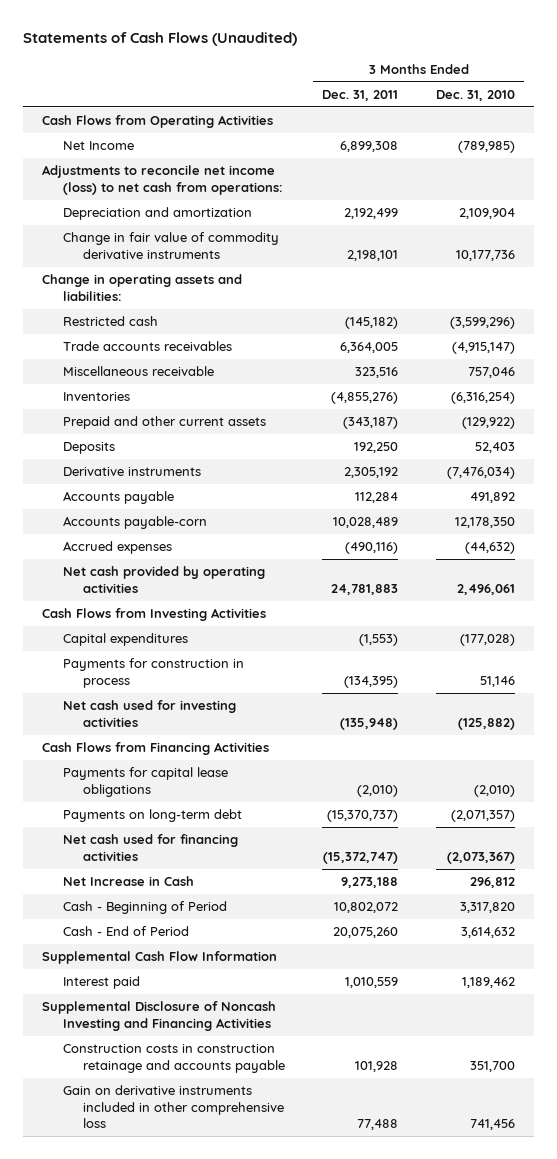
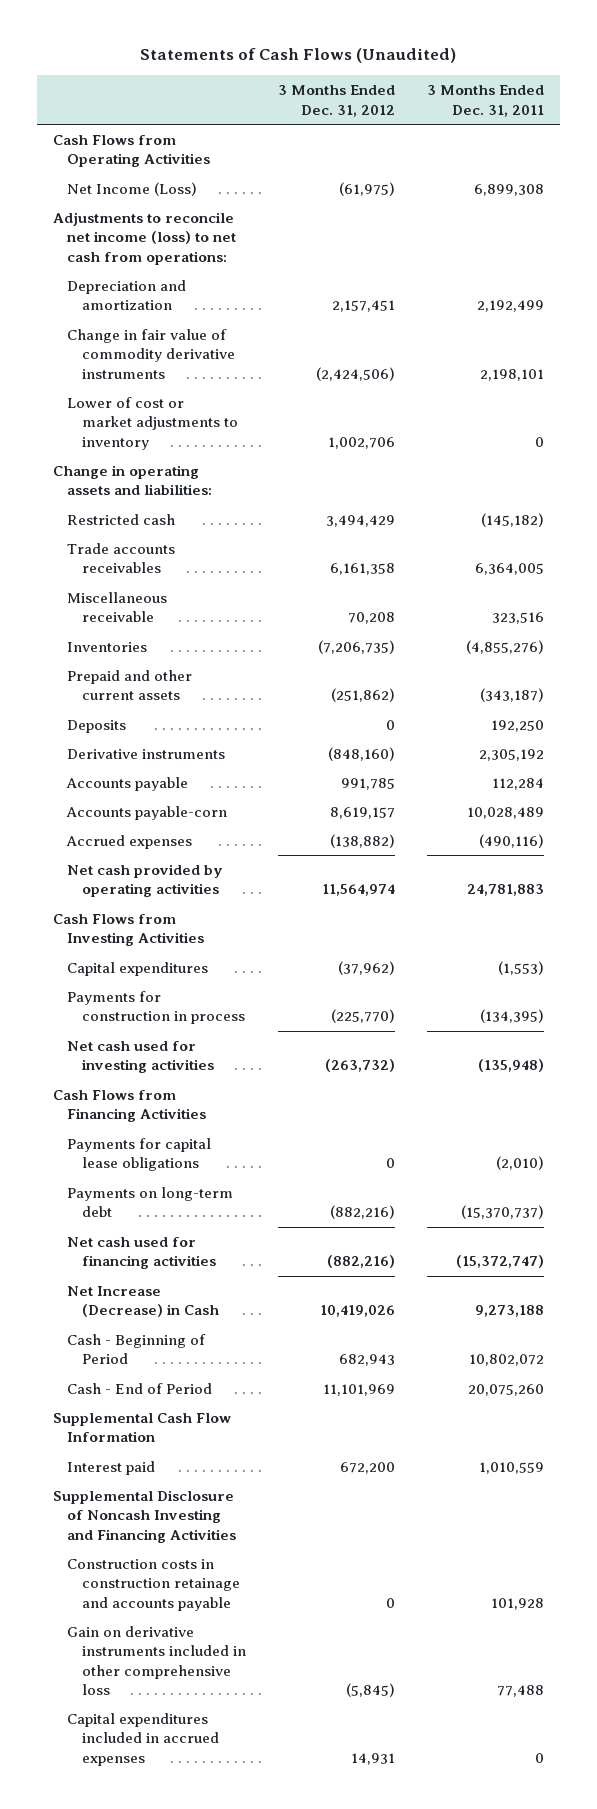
[435,89,515,101] Dec. 31, 2010 -> none
none -> [277,85,395,117] 3 Months Ended Dec. 31, 2012
[62,141,134,151] Net Income -> [67,181,198,196] Net Income (Loss)
none -> [67,396,238,450] Lower of cost or market adjustments to inventory
[62,876,194,887] Net Increase in Cash -> [67,1285,219,1318] Net Increase (Decrease) in Cash
none -> [67,1712,219,1766] Capital expenditures included in accrued expenses

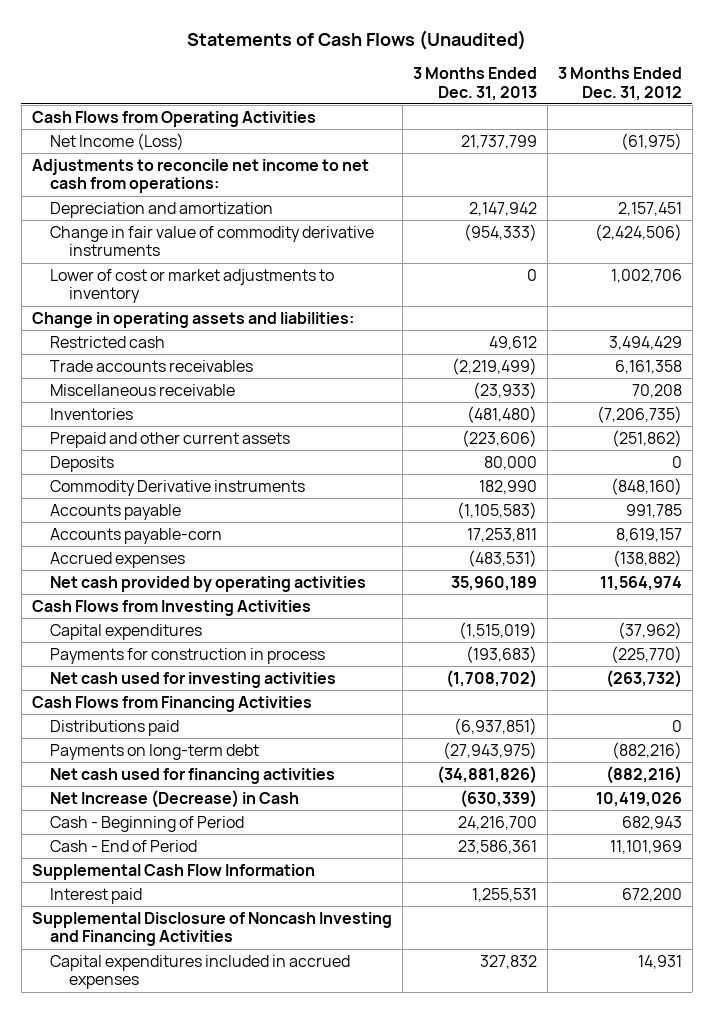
[426,85,544,117] 3 Months Ended Dec. 31, 2011 -> none
none -> [412,67,537,101] 3 Months Ended Dec. 31, 2013
[53,211,237,265] Adjustments to reconcile net income (loss) to net cash from operations: -> [31,158,369,194] Adjustments to reconcile net income to net cash from operations:
[67,748,226,759] Derivative instruments -> [50,479,306,496] Commodity Derivative instruments
[67,1137,212,1172] Payments for capital lease obligations -> none
none -> [50,719,180,736] Distributions paid
[67,1558,240,1611] Construction costs in construction retainage and accounts payable -> none
[67,1625,246,1695] Gain on derivative instruments included in other comprehensive loss -> none

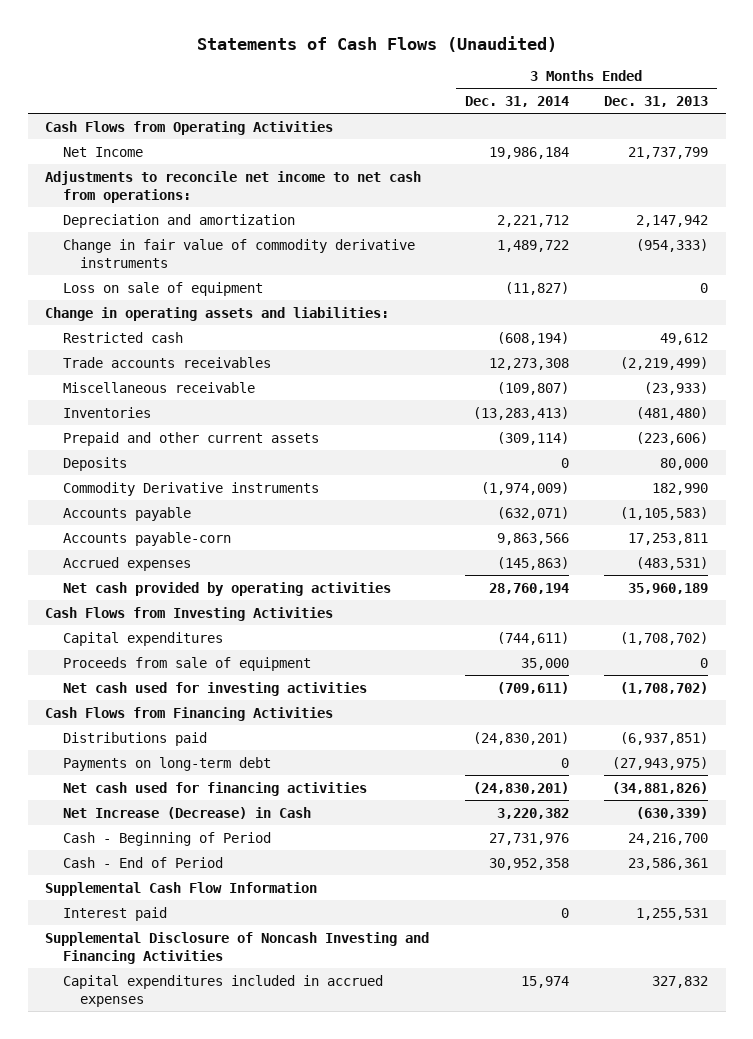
[557,67,682,101] 3 Months Ended Dec. 31, 2012 -> none
none -> [464,96,569,108] Dec. 31, 2014
[50,132,185,150] Net Income (Loss) -> [62,146,143,157] Net Income
[50,268,335,304] Lower of cost or market adjustments to inventory -> none
none -> [62,281,263,296] Loss on sale of equipment
[50,647,326,664] Payments for construction in process -> none
[458,621,537,639] (1,515,019) -> [620,631,709,645] (1,708,702)
none -> [62,656,311,671] Proceeds from sale of equipment

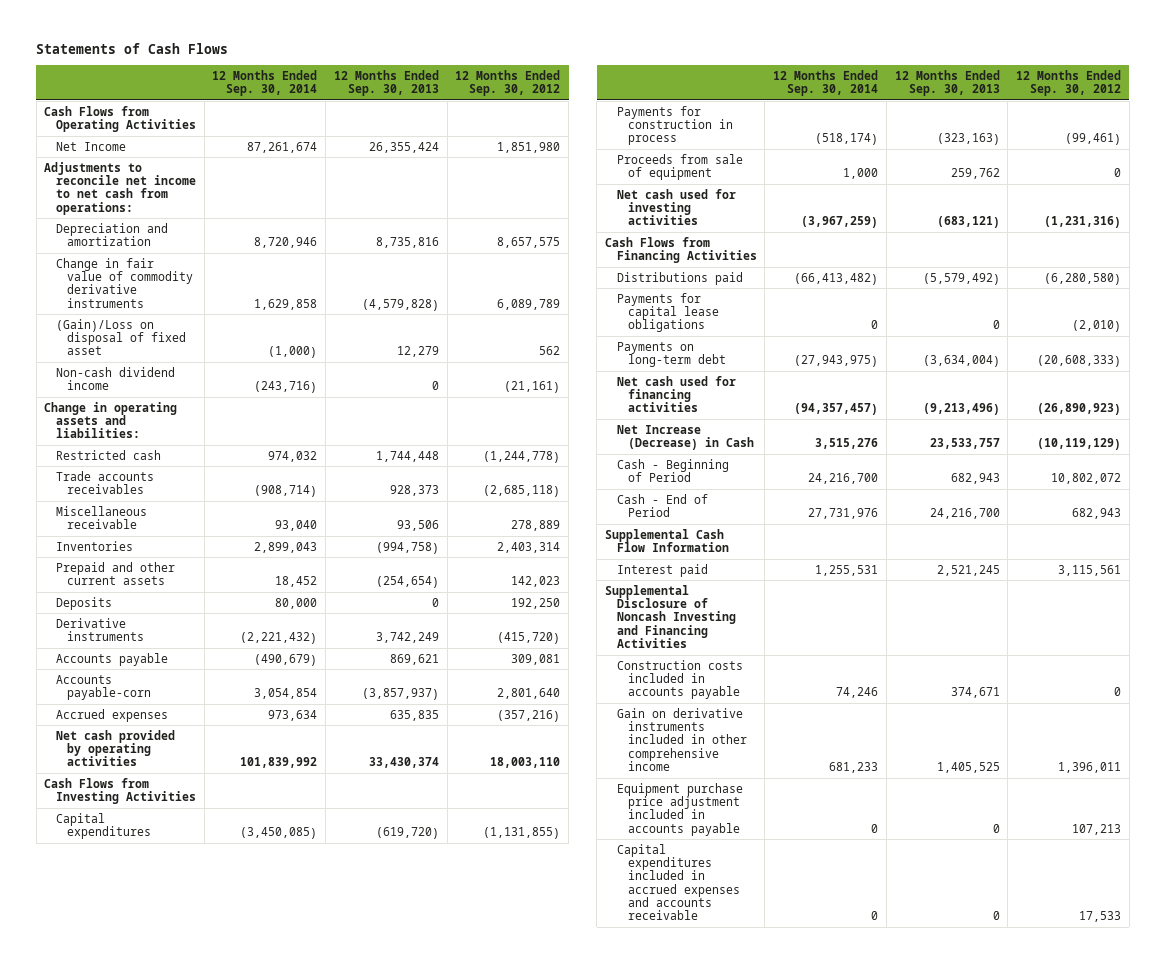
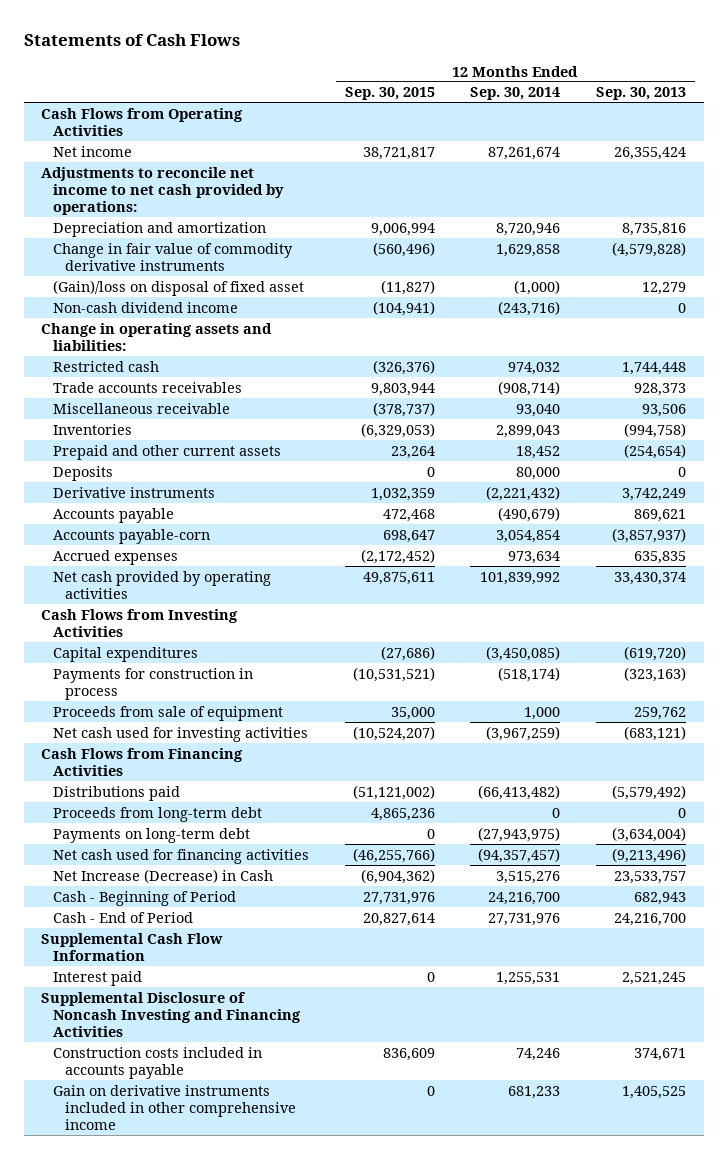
[455,69,561,97] 12 Months Ended Sep. 30, 2012 -> none
none -> [344,87,435,101] Sep. 30, 2015
[55,141,126,151] Net Income -> [52,145,132,157] Net income
[44,161,196,215] Adjustments to reconcile net income to net cash from operations: -> [41,166,284,215] Adjustments to reconcile net income to net cash provided by operations:
[55,318,187,356] (Gain)/Loss on disposal of fixed asset -> [52,279,304,296] (Gain)/loss on disposal of fixed asset
[616,292,720,333] Payments for capital lease obligations -> none
none -> [52,806,262,822] Proceeds from long-term debt
[616,782,743,836] Equipment purchase price adjustment included in accounts payable -> none
[616,843,741,921] Capital expenditures included in accrued expenses and accounts receivable -> none

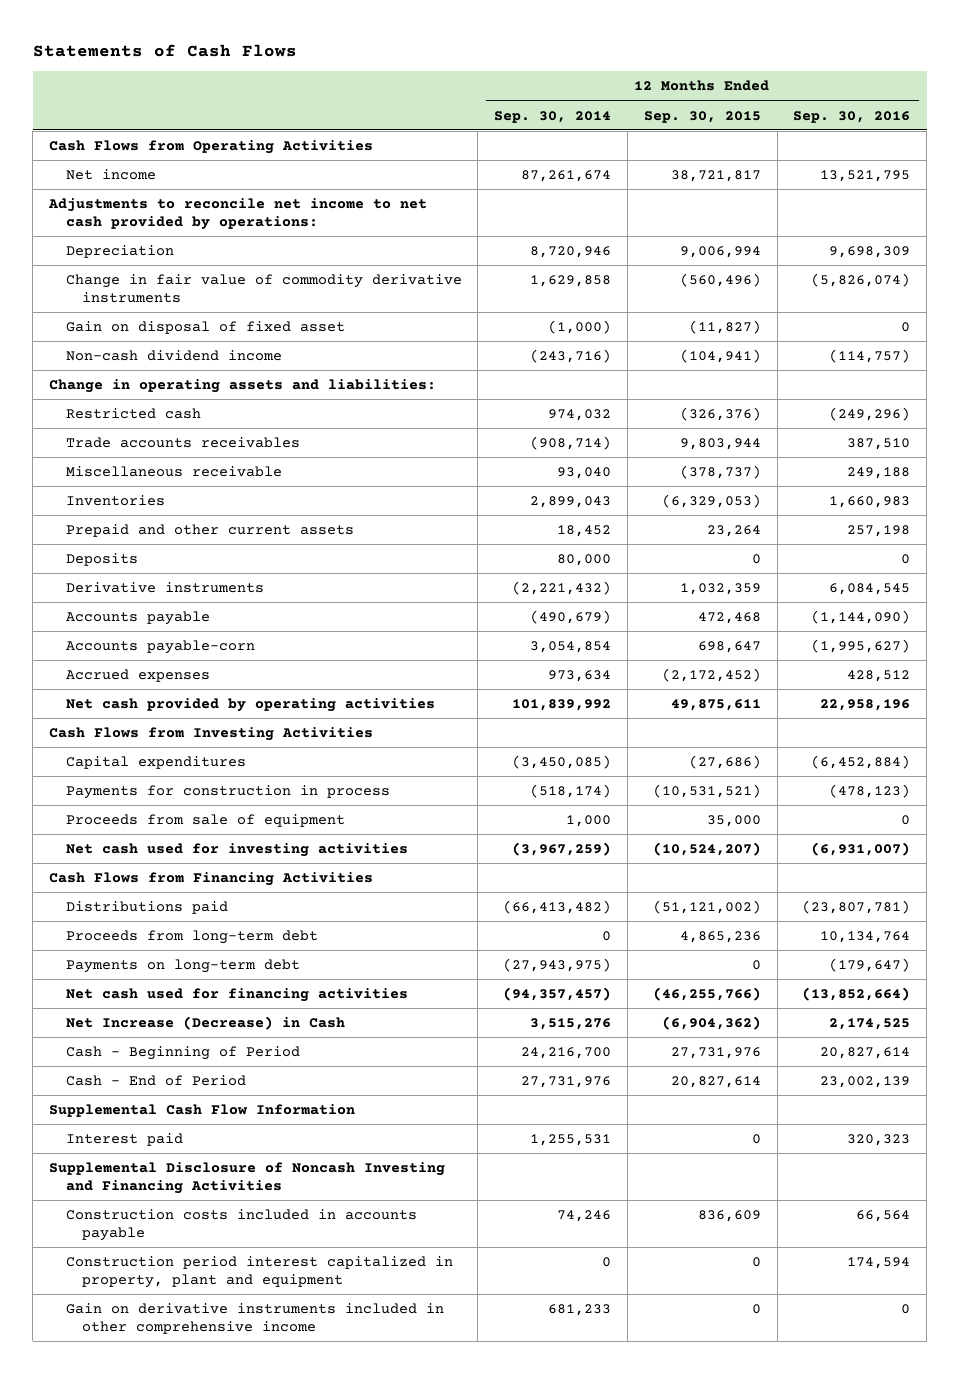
[595,87,686,101] Sep. 30, 2013 -> none
none -> [793,110,911,123] Sep. 30, 2016
[52,221,266,237] Depreciation and amortization -> [65,245,174,259] Depreciation
[52,279,304,296] (Gain)/loss on disposal of fixed asset -> [65,321,345,335] Gain on disposal of fixed asset
none -> [65,1256,453,1289] Construction period interest capitalized in property, plant and equipment

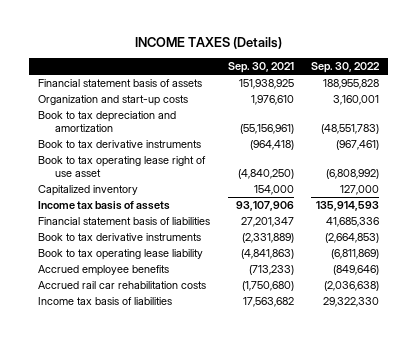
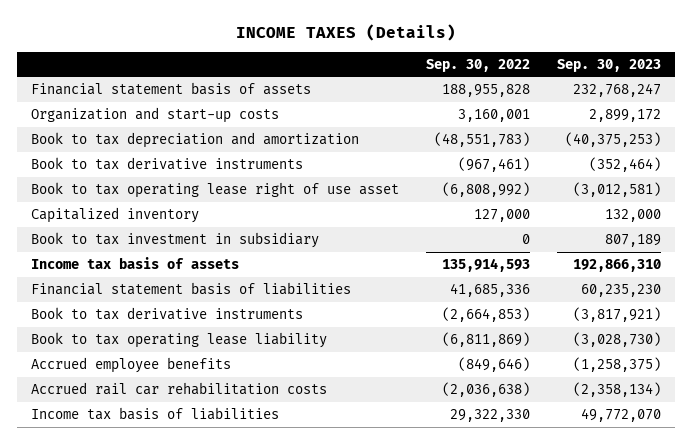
[227,62,294,74] Sep. 30, 2021 -> none
none -> [557,58,662,72] Sep. 30, 2023
none -> [30,232,319,249] Book to tax investment in subsidiary

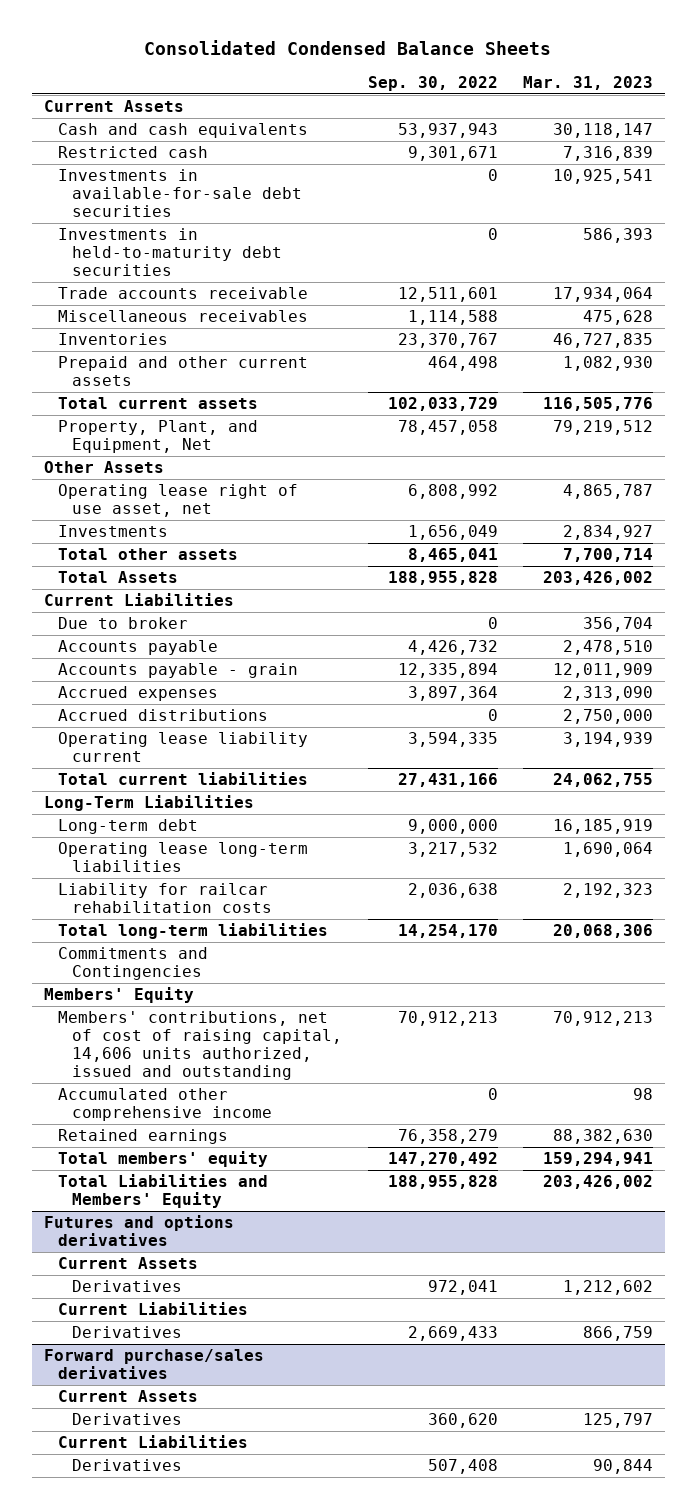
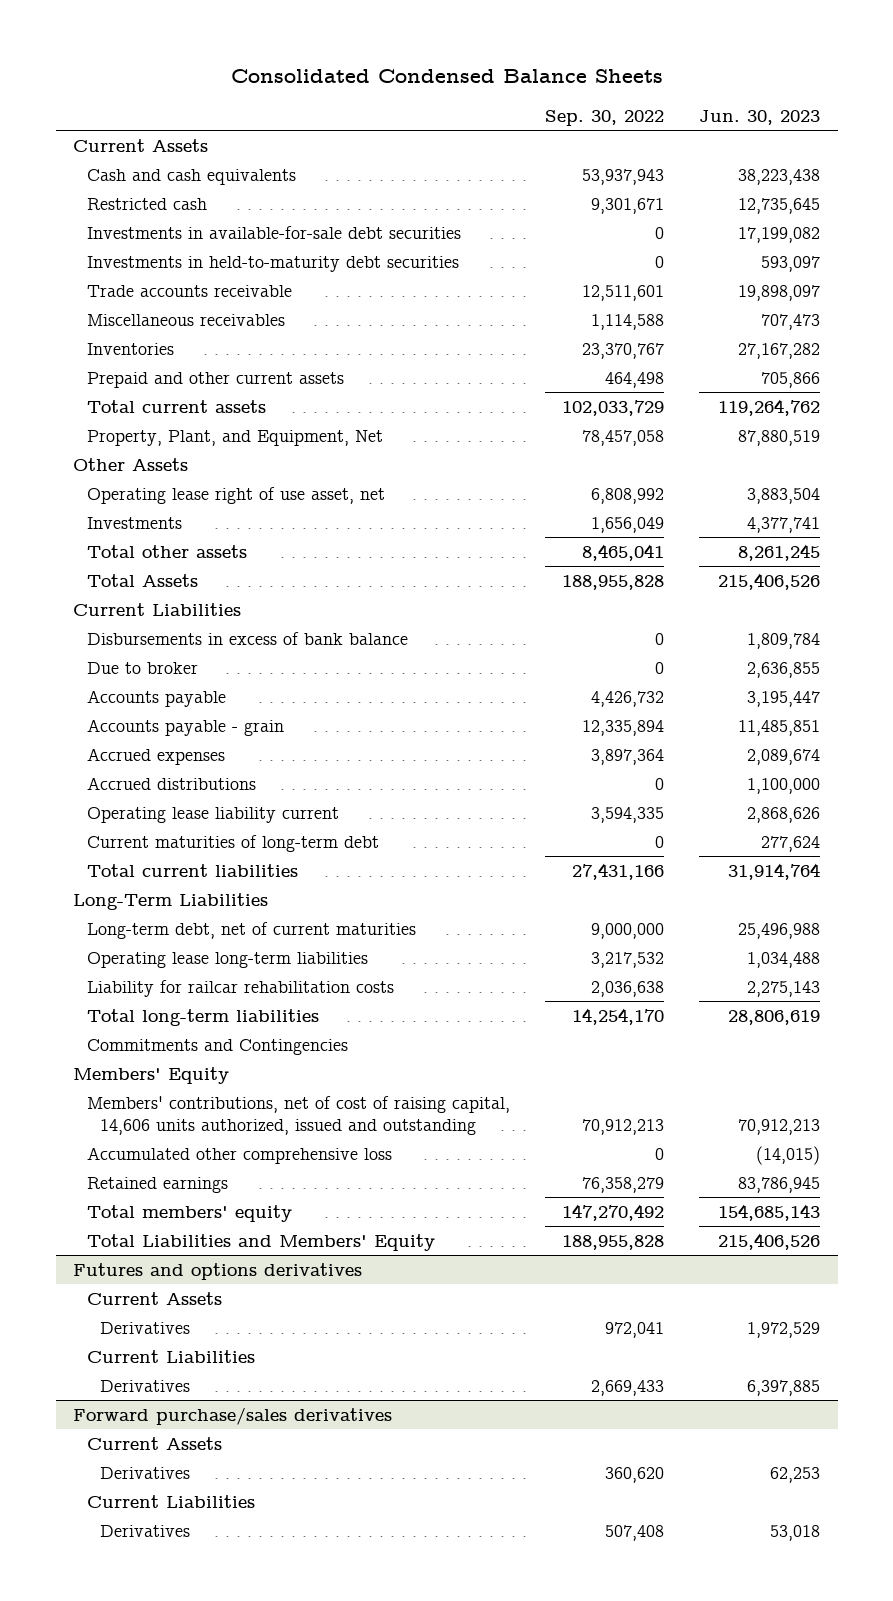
[522,75,653,90] Mar. 31, 2023 -> none
none -> [699,109,821,125] Jun. 30, 2023
none -> [86,631,408,645] Disbursements in excess of bank balance
none -> [86,834,379,852] Current maturities of long-term debt
[58,819,199,835] Long-term debt -> [86,921,416,939] Long-term debt, net of current maturities
[58,1088,273,1122] Accumulated other comprehensive income -> [86,1146,392,1164] Accumulated other comprehensive loss

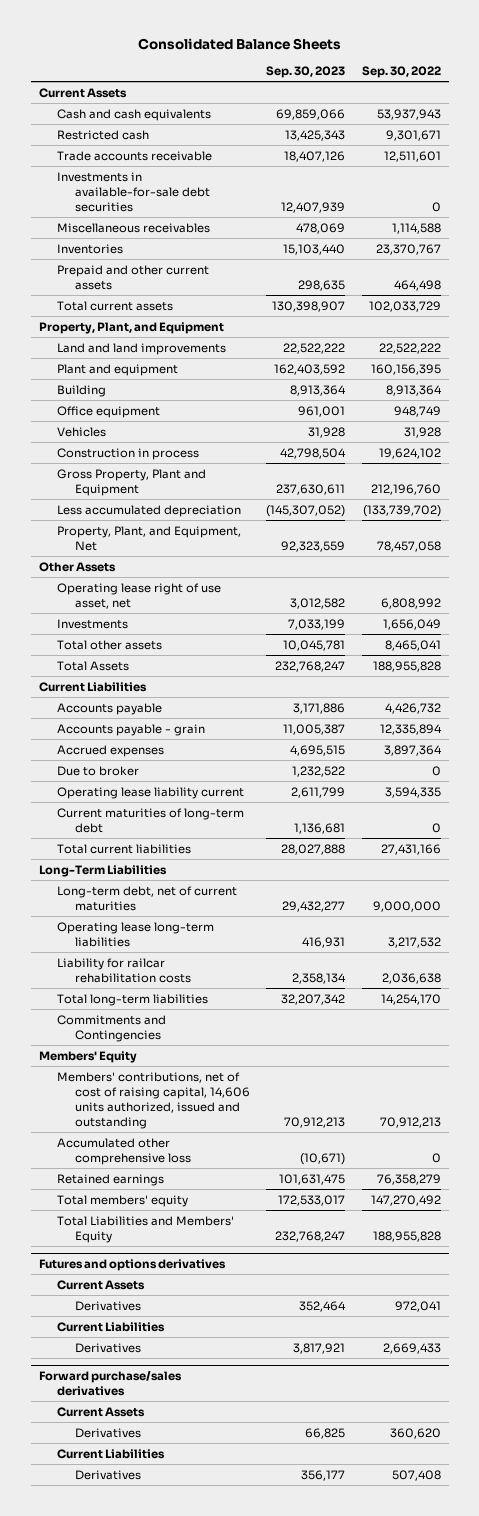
[230,69,663,84] Consolidated Condensed Balance Sheets -> [137,37,341,50] Consolidated Balance Sheets
[699,109,821,125] Jun. 30, 2023 -> none
none -> [266,66,346,79] Sep. 30, 2023
[86,255,459,272] Investments in held-to-maturity debt securities -> none
[86,225,461,239] Investments in available-for-sale debt securities -> [56,171,211,212] Investments in available-for-sale debt securities
none -> [38,321,224,334] Property, Plant, and Equipment
none -> [56,342,226,355] Land and land improvements
none -> [56,363,178,376] Plant and equipment
none -> [56,384,106,397] Building
none -> [56,405,160,418] Office equipment
none -> [56,426,106,437] Vehicles
none -> [56,447,199,460] Construction in process
none -> [56,468,206,496] Gross Property, Plant and Equipment
none -> [56,504,241,517] Less accumulated depreciation
[86,631,408,645] Disbursements in excess of bank balance -> none
[86,776,256,790] Accrued distributions -> none
[86,661,198,674] Due to broker -> [56,765,139,776] Due to broker

